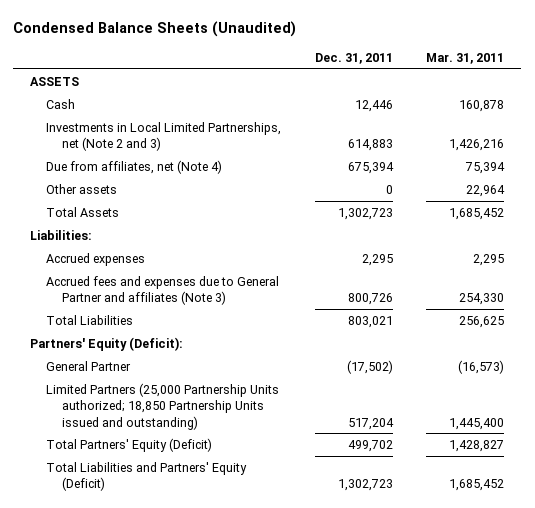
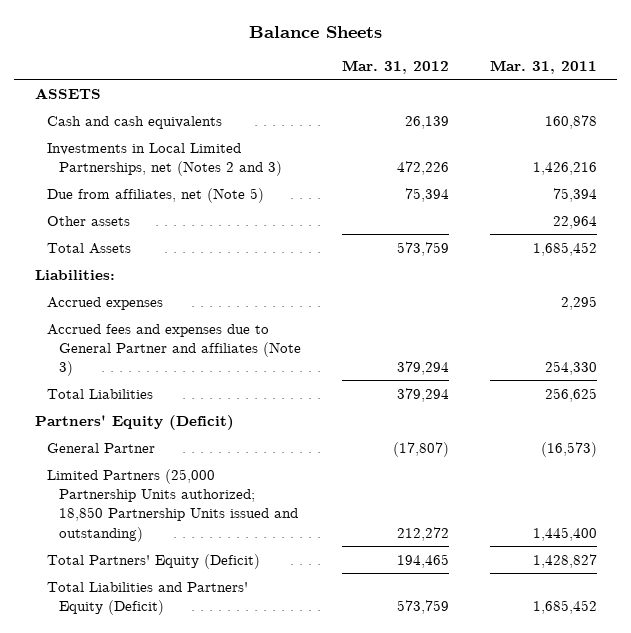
[13,21,297,38] Condensed Balance Sheets (Unaudited) -> [248,25,382,38] Balance Sheets
[314,52,393,64] Dec. 31, 2011 -> none
none -> [341,60,449,75] Mar. 31, 2012
[45,98,75,109] Cash -> [46,115,222,129] Cash and cash equivalents
[45,121,281,152] Investments in Local Limited Partnerships, net (Note 2 and 3) -> [46,142,282,176] Investments in Local Limited Partnerships, net (Notes 2 and 3)
[45,159,222,174] Due from affiliates, net (Note 4) -> [46,187,264,203] Due from affiliates, net (Note 5)
[30,336,184,351] Partners' Equity (Deficit): -> [34,414,234,430] Partners' Equity (Deficit)

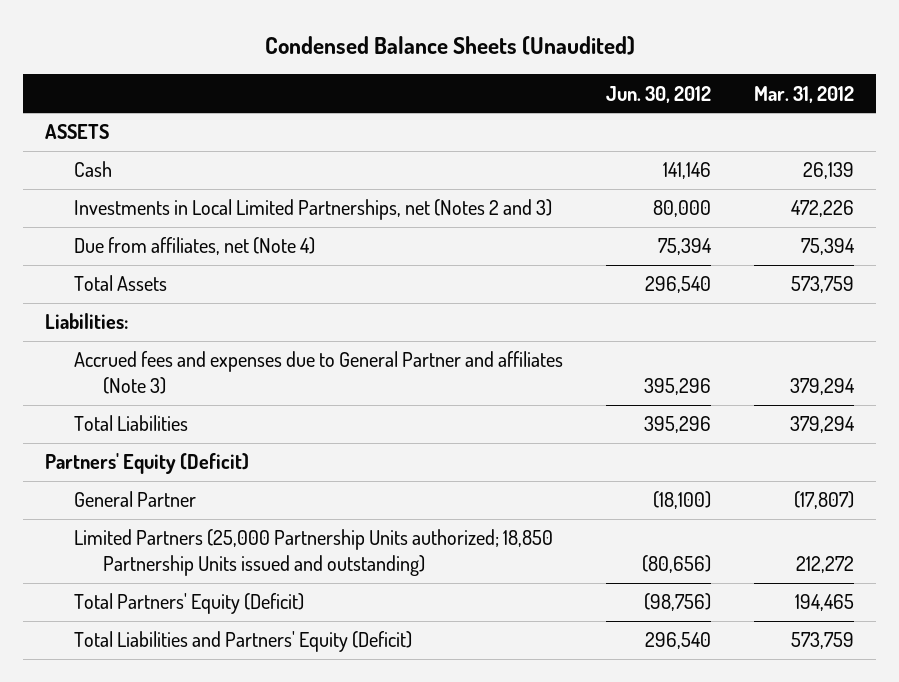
[248,25,382,38] Balance Sheets -> [264,36,635,56] Condensed Balance Sheets (Unaudited)
[489,60,597,75] Mar. 31, 2011 -> none
none -> [606,85,712,103] Jun. 30, 2012
[46,115,222,129] Cash and cash equivalents -> [74,161,113,178] Cash
[46,215,130,226] Other assets -> none
[46,187,264,203] Due from affiliates, net (Note 5) -> [74,237,316,256] Due from affiliates, net (Note 4)
[46,296,163,310] Accrued expenses -> none

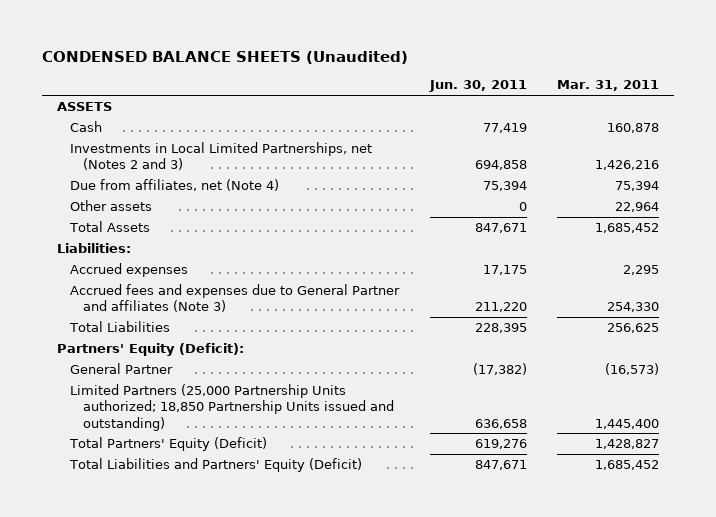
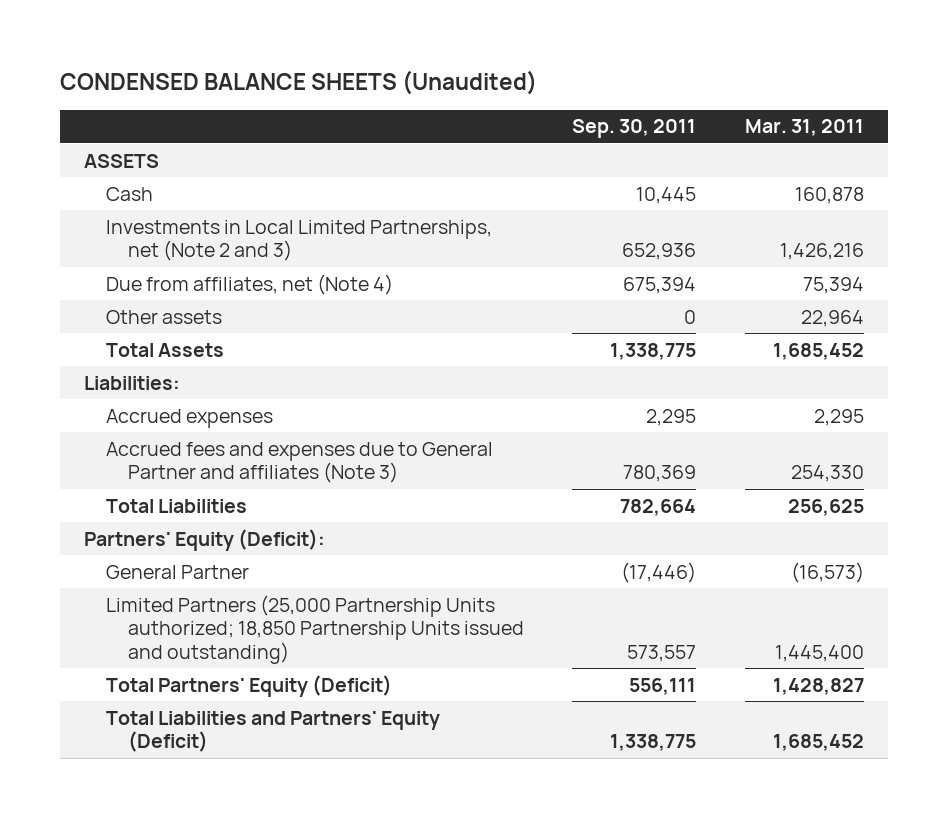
[428,80,527,93] Jun. 30, 2011 -> none
none -> [572,119,697,139] Sep. 30, 2011
[70,142,373,171] Investments in Local Limited Partnerships, net (Notes 2 and 3) -> [105,219,492,262] Investments in Local Limited Partnerships, net (Note 2 and 3)

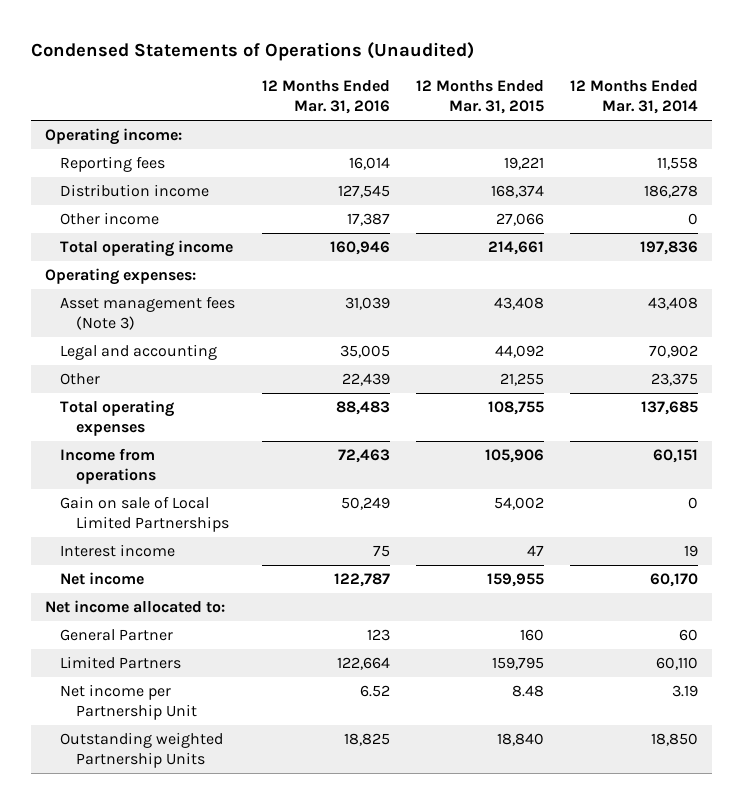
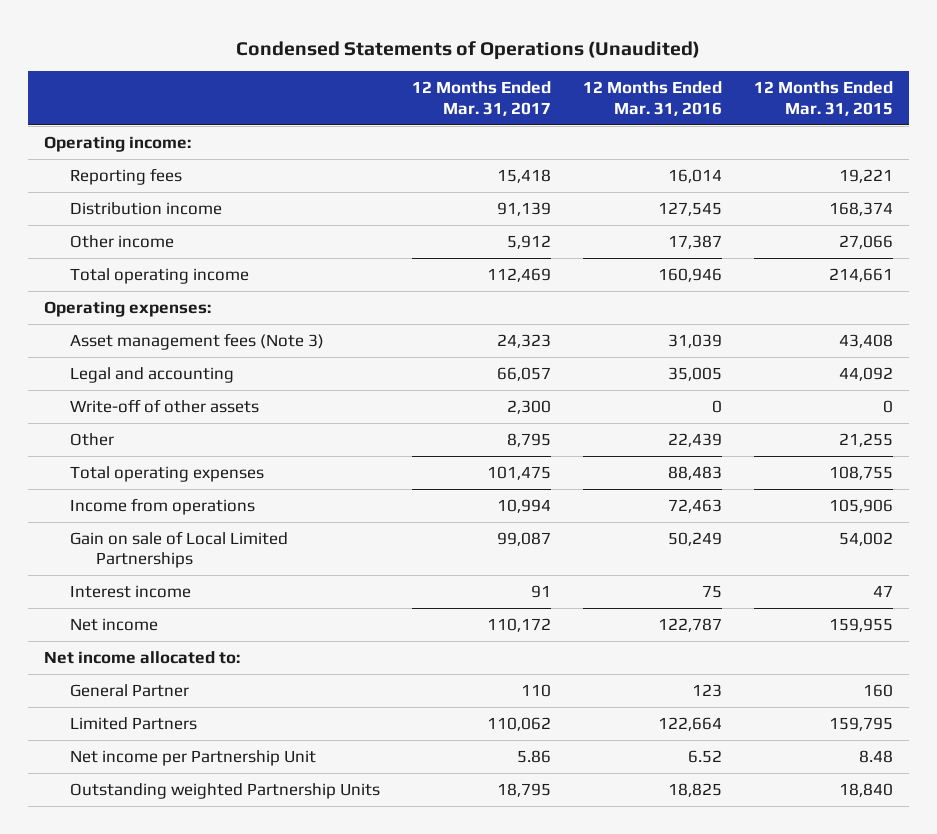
[570,80,699,115] 12 Months Ended Mar. 31, 2014 -> none
none -> [411,81,551,116] 12 Months Ended Mar. 31, 2017
none -> [69,398,259,413] Write-off of other assets

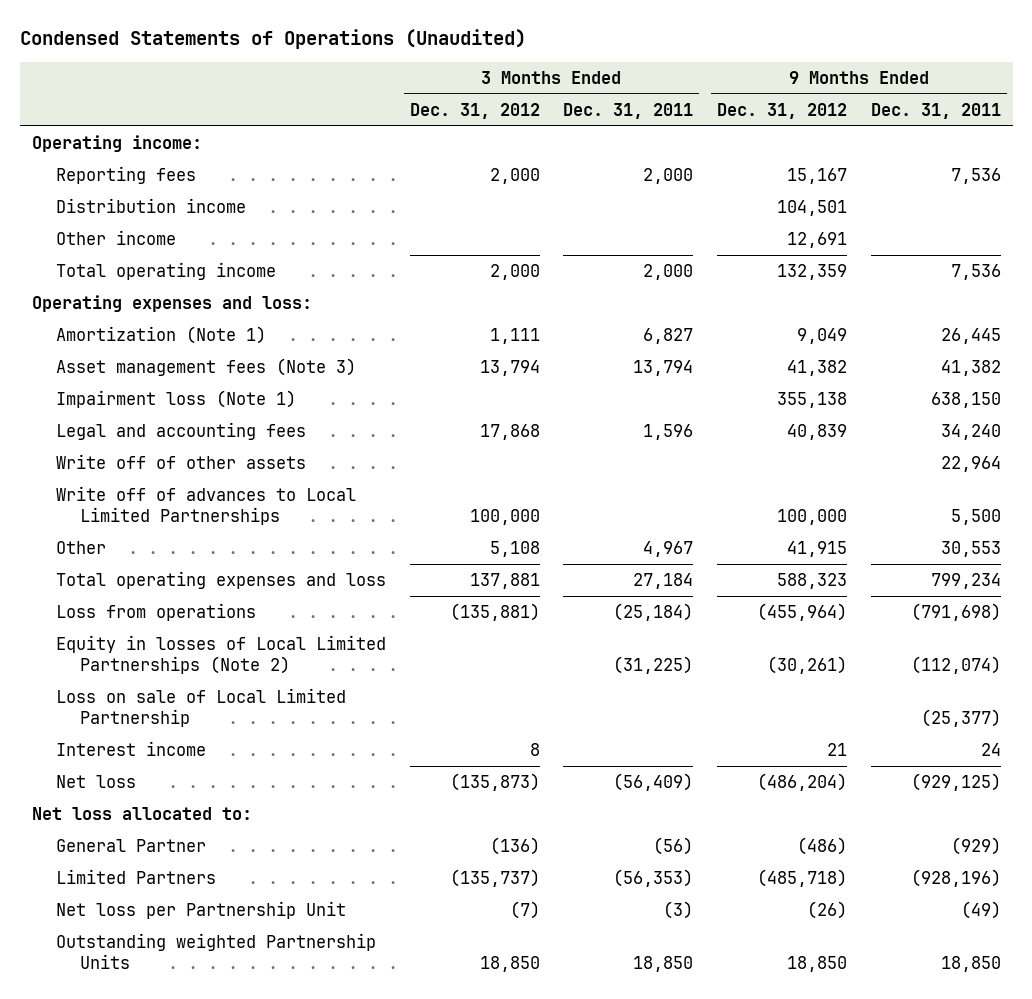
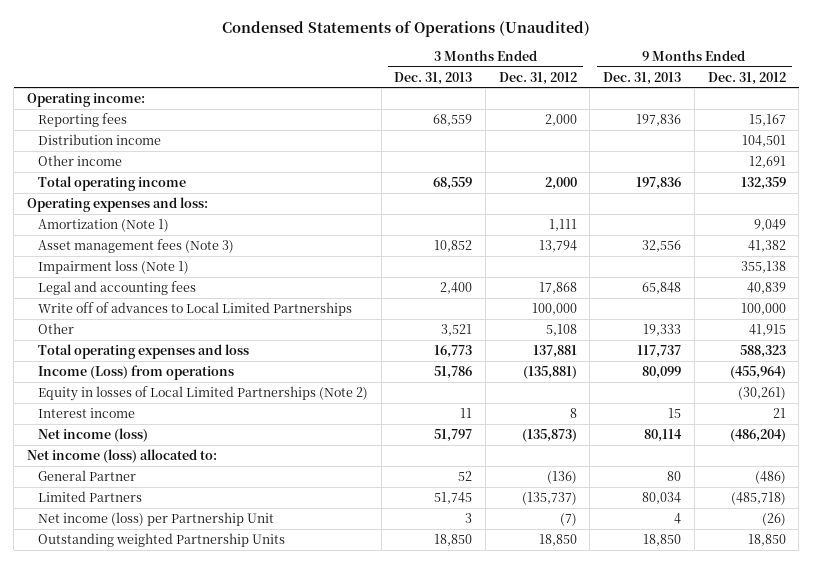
[563,102,694,119] Dec. 31, 2011 -> none
[870,102,1001,119] Dec. 31, 2011 -> none
none -> [394,71,473,85] Dec. 31, 2013
none -> [603,71,682,85] Dec. 31, 2013
[55,453,306,469] Write off of other assets -> none
[55,602,256,621] Loss from operations -> [37,364,234,380] Income (Loss) from operations
[55,687,346,727] Loss on sale of Local Limited Partnership -> none
[55,774,136,788] Net loss -> [37,427,148,442] Net income (loss)
[31,806,252,820] Net loss allocated to: -> [27,448,218,463] Net income (loss) allocated to:
[55,900,346,919] Net loss per Partnership Unit -> [37,511,274,526] Net income (loss) per Partnership Unit

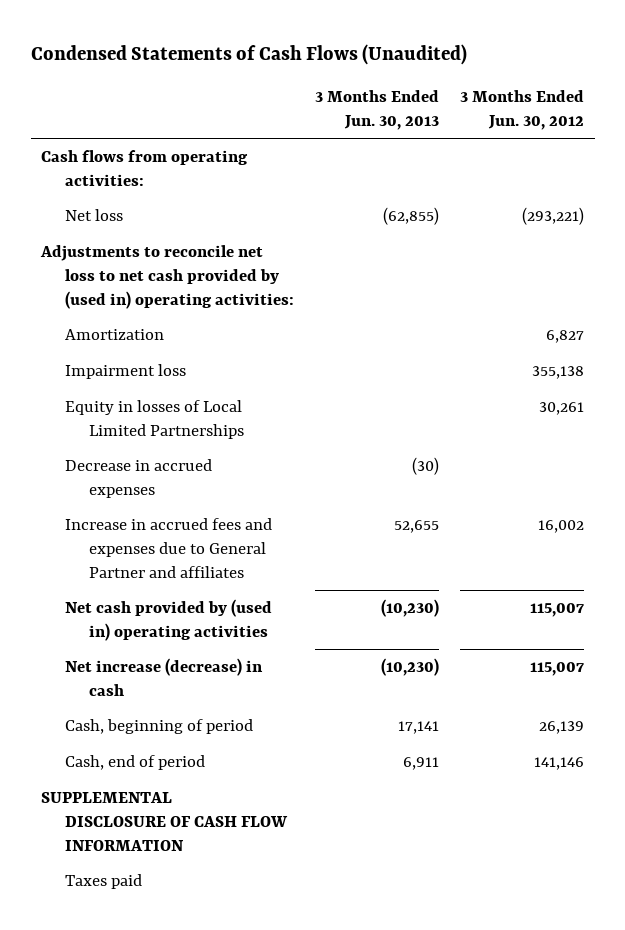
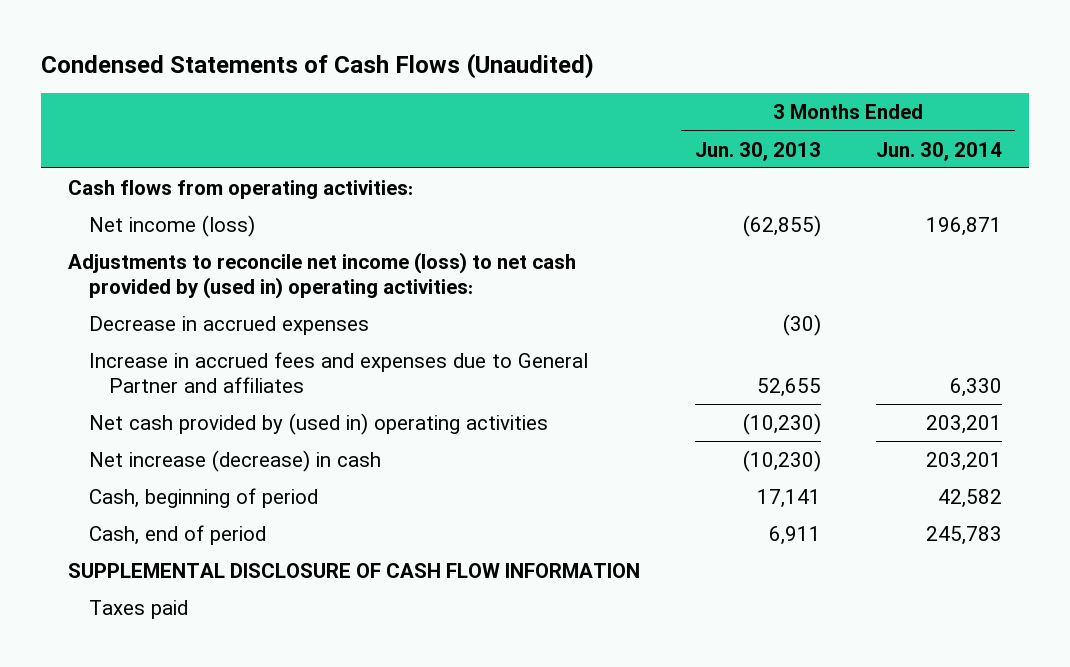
[460,90,585,130] 3 Months Ended Jun. 30, 2012 -> none
none -> [875,141,1002,161] Jun. 30, 2014
[64,329,164,341] Amortization -> none
[64,364,186,380] Impairment loss -> none
[64,400,244,439] Equity in losses of Local Limited Partnerships -> none
[64,209,123,222] Net loss -> [88,214,255,237] Net income (loss)
[40,245,294,309] Adjustments to reconcile net loss to net cash provided by (used in) operating activities: -> [68,251,577,300] Adjustments to reconcile net income (loss) to net cash provided by (used in) operating activities:

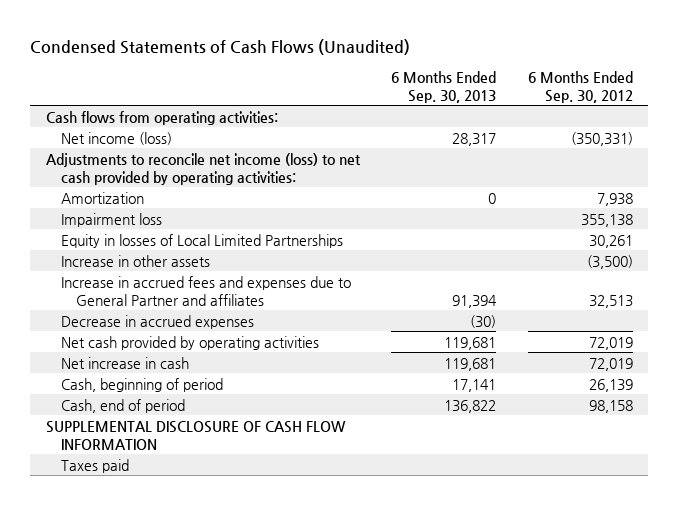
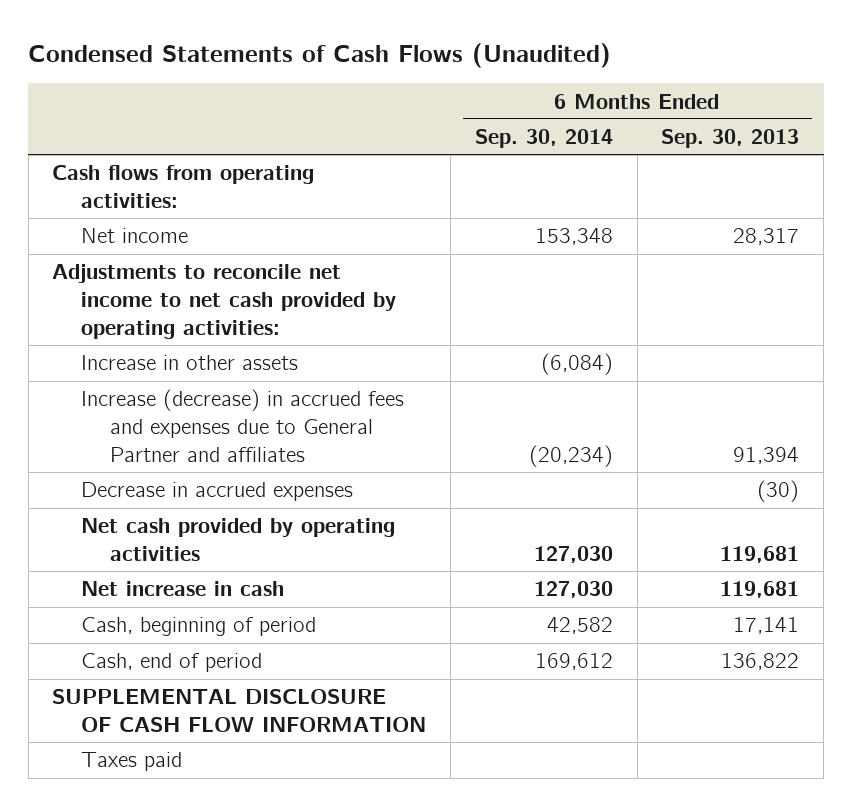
[527,70,633,103] 6 Months Ended Sep. 30, 2012 -> none
none -> [474,129,613,149] Sep. 30, 2014
[60,191,144,204] Amortization -> none
[60,212,162,227] Impairment loss -> none
[60,233,343,248] Equity in losses of Local Limited Partnerships -> none
[60,131,172,145] Net income (loss) -> [81,228,189,244] Net income
[45,152,361,185] Adjustments to reconcile net income (loss) to net cash provided by operating activities: -> [52,264,397,339] Adjustments to reconcile net income to net cash provided by operating activities:
[60,275,351,306] Increase in accrued fees and expenses due to General Partner and affiliates -> [81,389,405,462] Increase (decrease) in accrued fees and expenses due to General Partner and affiliates

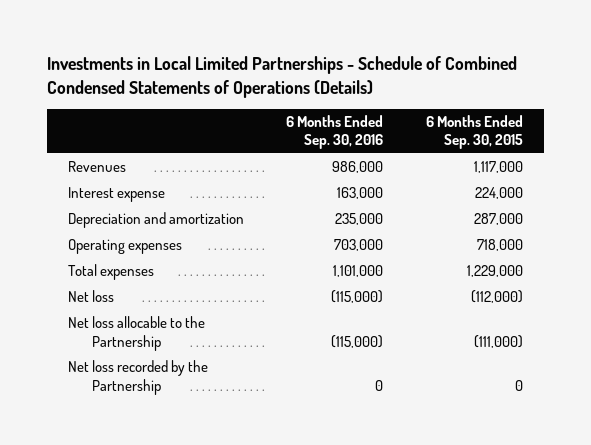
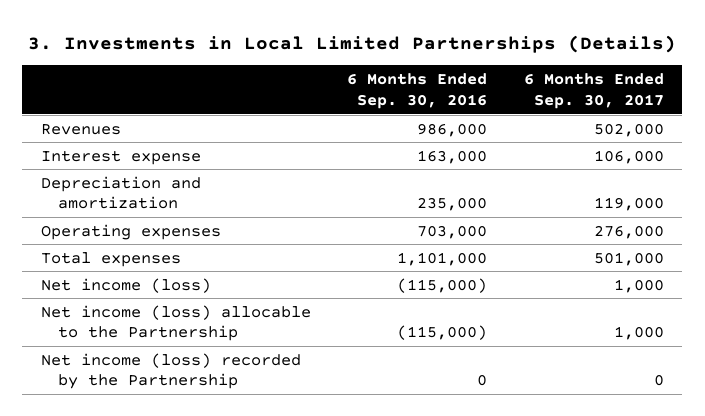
[46,56,517,98] Investments in Local Limited Partnerships - Schedule of Combined Condensed Statements of Operations (Details) -> [28,34,677,53] 3. Investments in Local Limited Partnerships (Details)
[425,115,523,150] 6 Months Ended Sep. 30, 2015 -> none
none -> [523,72,664,109] 6 Months Ended Sep. 30, 2017
[68,290,115,303] Net loss -> [40,277,211,293] Net income (loss)
[68,316,206,351] Net loss allocable to the Partnership -> [40,304,311,342] Net income (loss) allocable to the Partnership
[68,360,209,395] Net loss recorded by the Partnership -> [40,352,301,390] Net income (loss) recorded by the Partnership

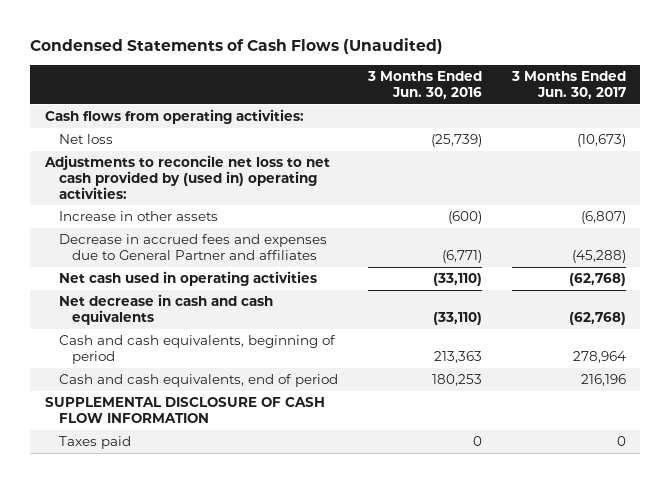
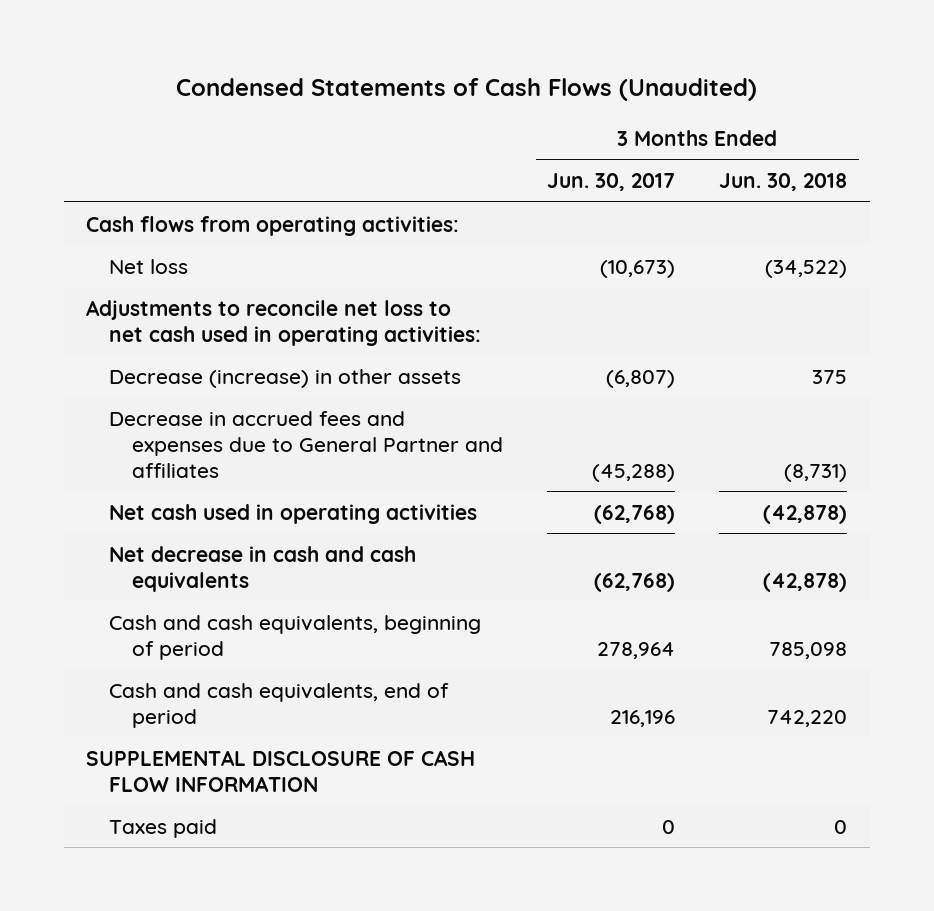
[366,71,482,99] 3 Months Ended Jun. 30, 2016 -> none
none -> [719,173,848,192] Jun. 30, 2018
[44,155,331,199] Adjustments to reconcile net loss to net cash provided by (used in) operating activities: -> [86,299,481,346] Adjustments to reconcile net loss to net cash used in operating activities:
[58,211,218,222] Increase in other assets -> [108,368,461,388] Decrease (increase) in other assets

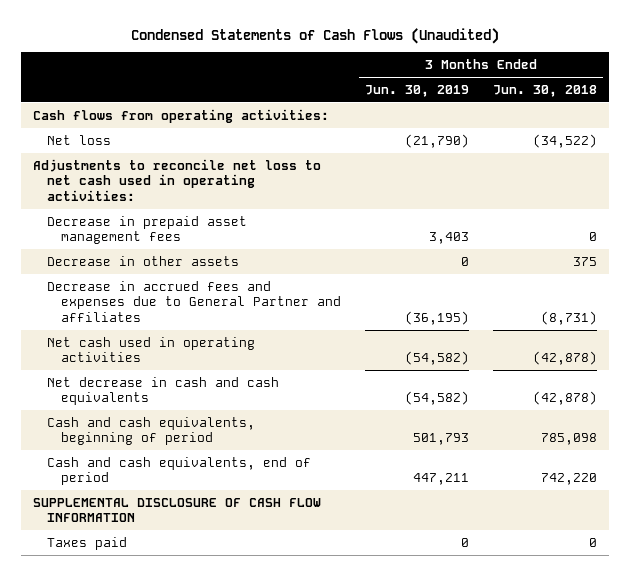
[547,173,676,192] Jun. 30, 2017 -> none
none -> [365,84,470,97] Jun. 30, 2019
none -> [47,215,248,245] Decrease in prepaid asset management fees
[108,368,461,388] Decrease (increase) in other assets -> [47,255,240,266] Decrease in other assets

